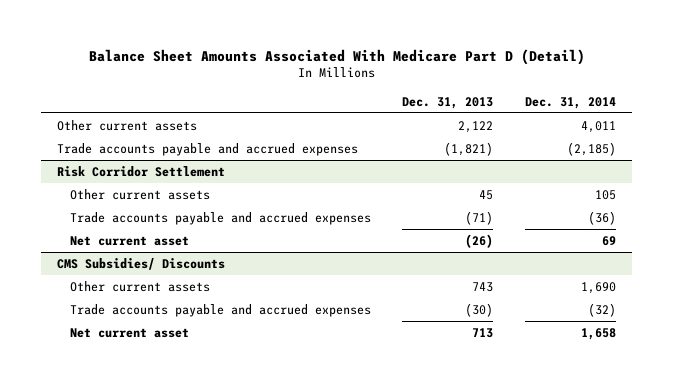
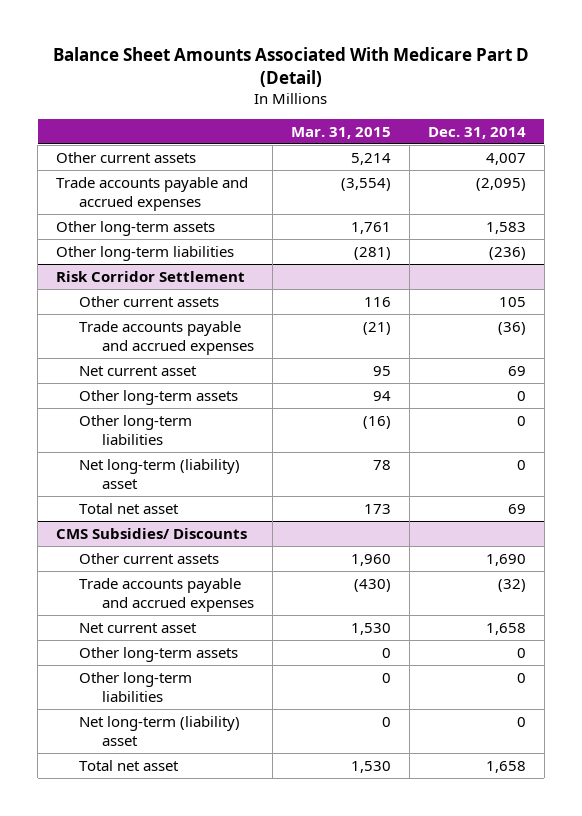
[402,96,494,109] Dec. 31, 2013 -> none
none -> [291,126,392,139] Mar. 31, 2015
[581,121,617,134] 4,011 -> [485,153,526,166] 4,007
[567,142,617,157] (2,185) -> [475,178,526,192] (2,095)
none -> [56,221,216,237] Other long-term assets
none -> [56,246,235,262] Other long-term liabilities
none -> [79,390,239,406] Other long-term assets
none -> [79,415,193,445] Other long-term liabilities
none -> [79,459,241,489] Net long-term (liability) asset
none -> [79,503,180,515] Total net asset
none -> [79,647,239,663] Other long-term assets
none -> [79,672,193,702] Other long-term liabilities
none -> [79,716,241,746] Net long-term (liability) asset
none -> [79,760,180,772] Total net asset

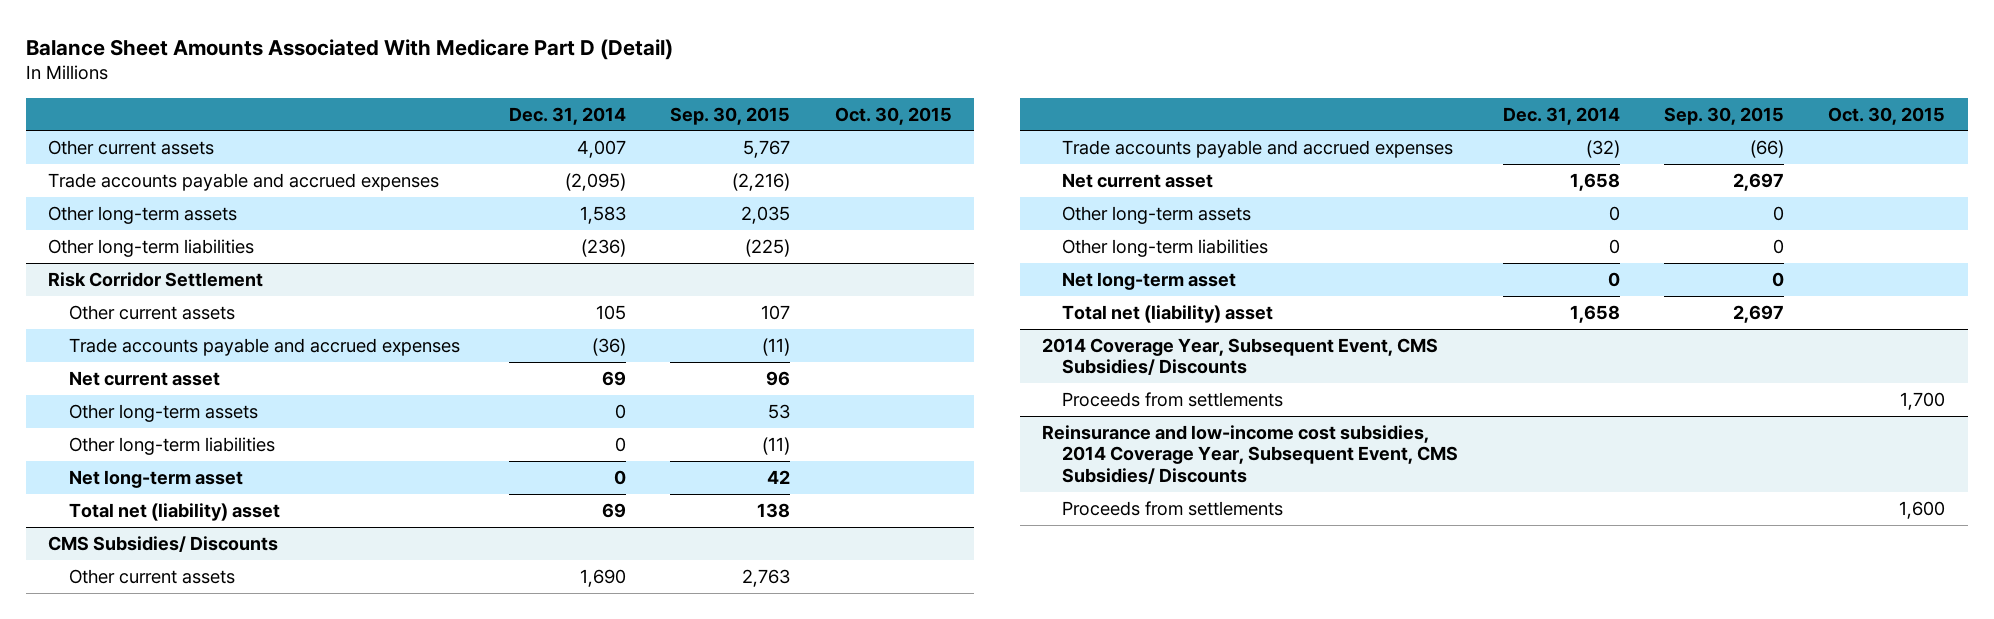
[291,126,392,139] Mar. 31, 2015 -> none
none -> [670,106,791,125] Sep. 30, 2015
none -> [834,106,952,125] Oct. 30, 2015
[79,459,241,489] Net long-term (liability) asset -> [68,469,243,488] Net long-term asset
[79,503,180,515] Total net asset -> [68,502,280,521] Total net (liability) asset
[79,716,241,746] Net long-term (liability) asset -> [1062,271,1237,290] Net long-term asset
[79,760,180,772] Total net asset -> [1062,304,1274,323] Total net (liability) asset
none -> [1042,337,1439,376] 2014 Coverage Year, Subsequent Event, CMS Subsidies/ Discounts
none -> [1062,391,1284,407] Proceeds from settlements
none -> [1042,424,1459,485] Reinsurance and low-income cost subsidies, 2014 Coverage Year, Subsequent Event, CMS Subsidies/ Discounts
none -> [1062,500,1284,516] Proceeds from settlements

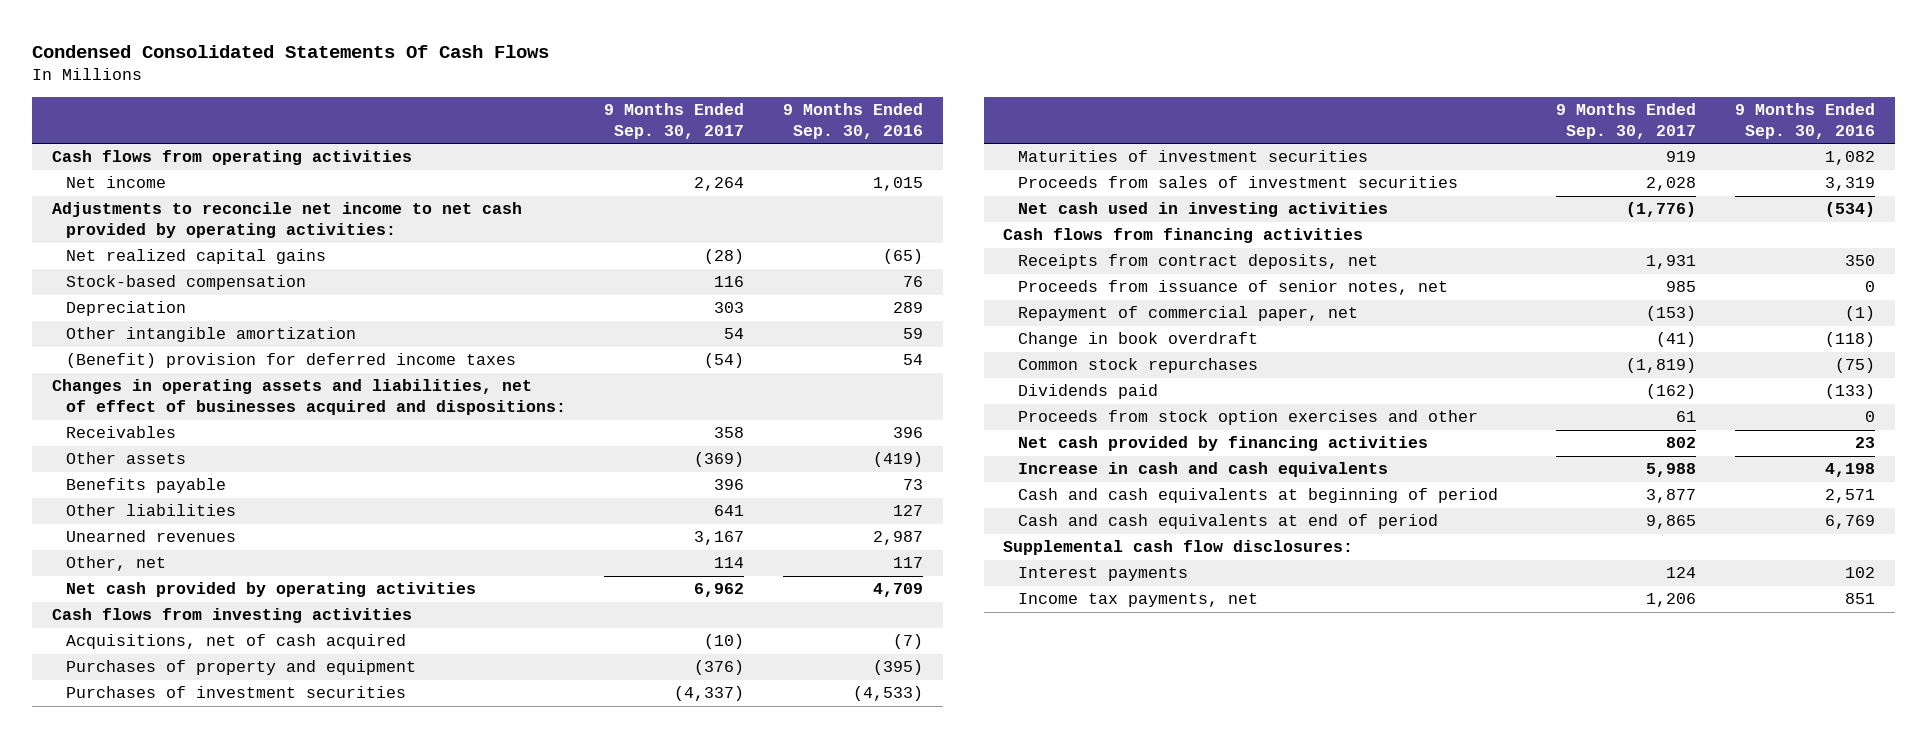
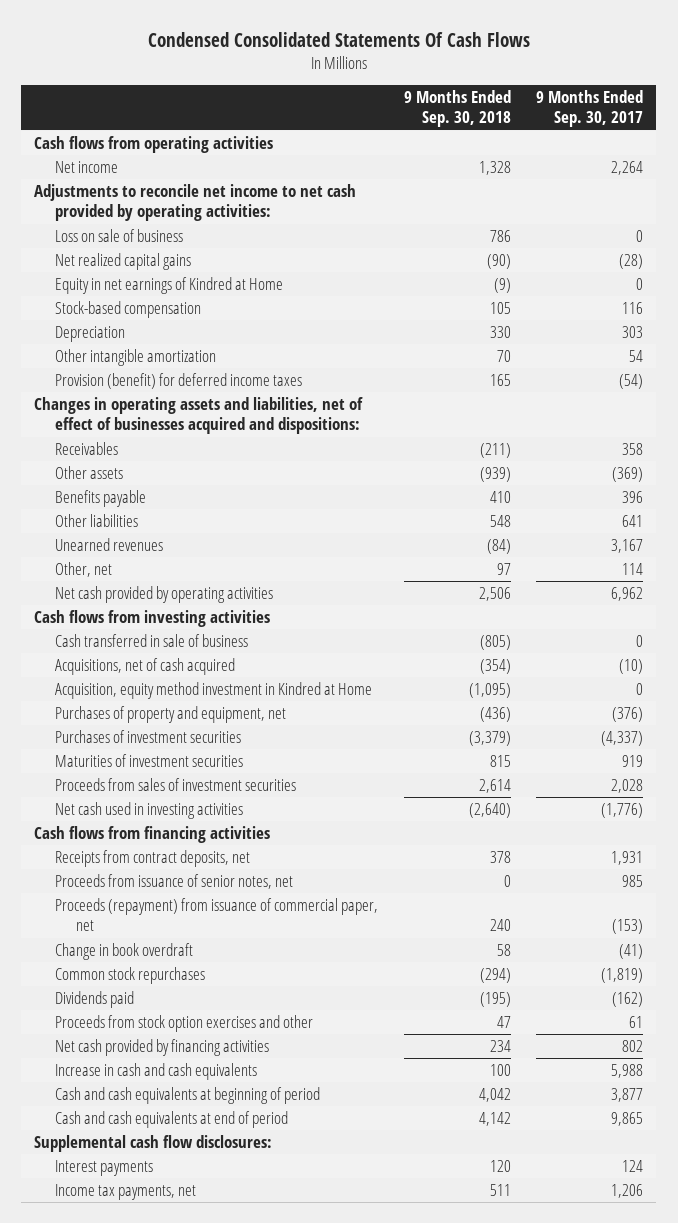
[783,103,924,139] 9 Months Ended Sep. 30, 2016 -> none
none -> [403,90,511,128] 9 Months Ended Sep. 30, 2018
none -> [55,228,184,242] Loss on sale of business
none -> [55,276,284,294] Equity in net earnings of Kindred at Home
[65,353,516,369] (Benefit) provision for deferred income taxes -> [55,372,303,389] Provision (benefit) for deferred income taxes
none -> [55,633,249,647] Cash transferred in sale of business
none -> [55,681,373,699] Acquisition, equity method investment in Kindred at Home
[65,660,416,676] Purchases of property and equipment -> [55,705,287,723] Purchases of property and equipment, net
[1017,306,1358,322] Repayment of commercial paper, net -> [55,897,379,932] Proceeds (repayment) from issuance of commercial paper, net

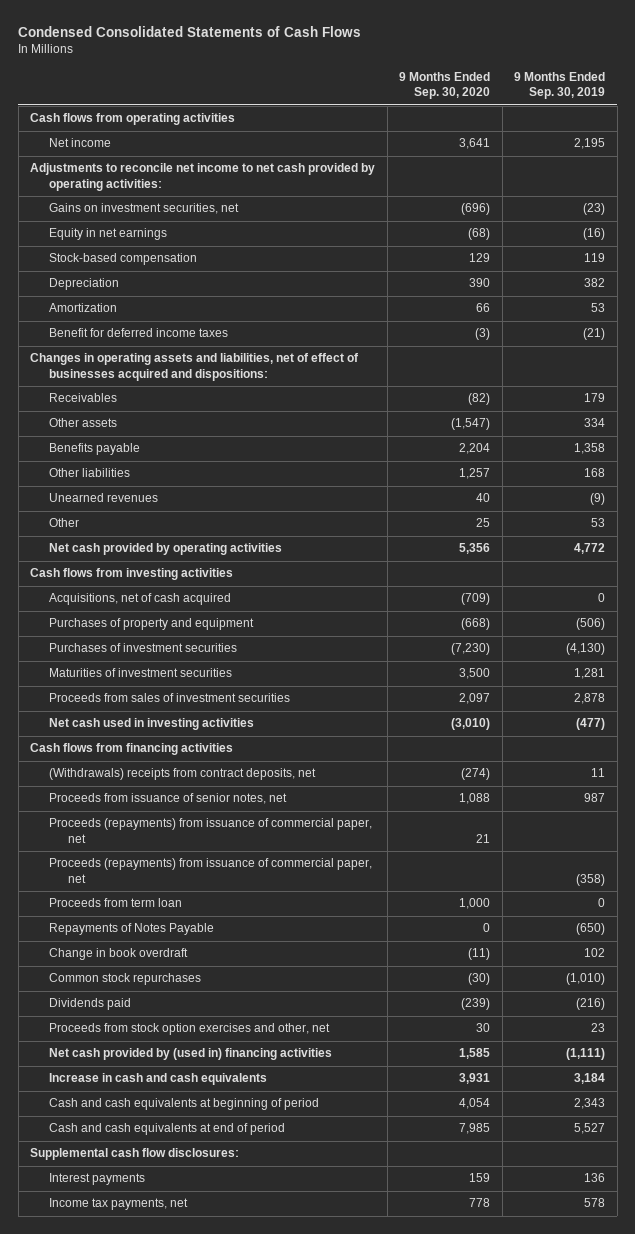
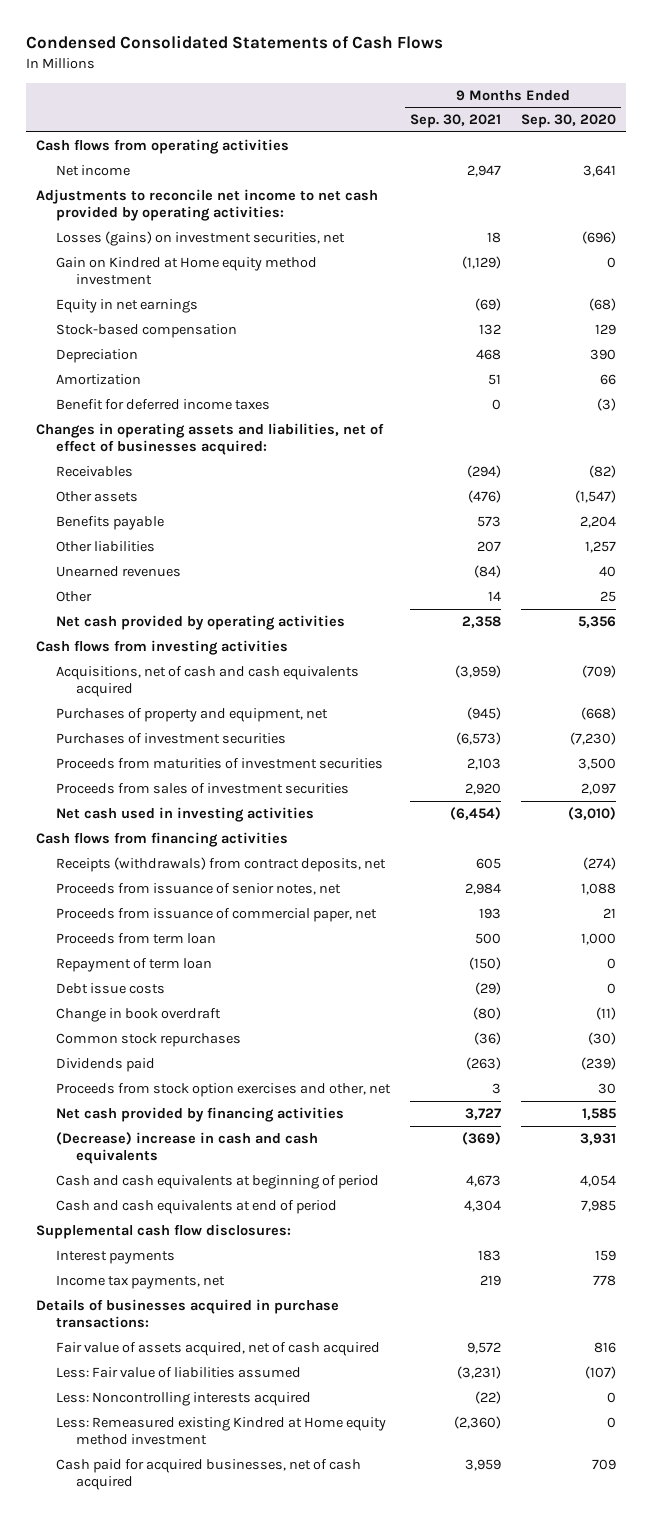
[514,72,606,100] 9 Months Ended Sep. 30, 2019 -> none
none -> [410,114,502,129] Sep. 30, 2021
[48,203,239,215] Gains on investment securities, net -> [55,230,345,246] Losses (gains) on investment securities, net
none -> [55,256,317,286] Gain on Kindred at Home equity method investment
[30,353,360,381] Changes in operating assets and liabilities, net of effect of businesses acquired and dispositions: -> [35,422,384,456] Changes in operating assets and liabilities, net of effect of businesses acquired:
[48,593,231,606] Acquisitions, net of cash acquired -> [55,665,359,698] Acquisitions, net of cash and cash equivalents acquired
[48,618,254,631] Purchases of property and equipment -> [55,707,328,722] Purchases of property and equipment, net
[48,668,232,678] Maturities of investment securities -> [55,757,383,769] Proceeds from maturities of investment securities
[48,768,316,781] (Withdrawals) receipts from contract deposits, net -> [55,856,386,872] Receipts (withdrawals) from contract deposits, net
[48,858,372,883] Proceeds (repayments) from issuance of commercial paper, net -> none
[48,818,372,843] Proceeds (repayments) from issuance of commercial paper, net -> [55,907,377,922] Proceeds from issuance of commercial paper, net
[48,923,214,936] Repayments of Notes Payable -> [55,957,212,972] Repayment of term loan
none -> [55,982,165,994] Debt issue costs
[48,1048,332,1061] Net cash provided by (used in) financing activities -> [55,1106,344,1122] Net cash provided by financing activities
[48,1073,267,1086] Increase in cash and cash equivalents -> [55,1131,318,1165] (Decrease) increase in cash and cash equivalents
none -> [35,1298,339,1329] Details of businesses acquired in purchase transactions:
none -> [55,1341,380,1356] Fair value of assets acquired, net of cash acquired
none -> [55,1366,301,1378] Less: Fair value of liabilities assumed
none -> [55,1391,311,1406] Less: Noncontrolling interests acquired
none -> [55,1416,386,1446] Less: Remeasured existing Kindred at Home equity method investment
none -> [55,1458,361,1491] Cash paid for acquired businesses, net of cash acquired

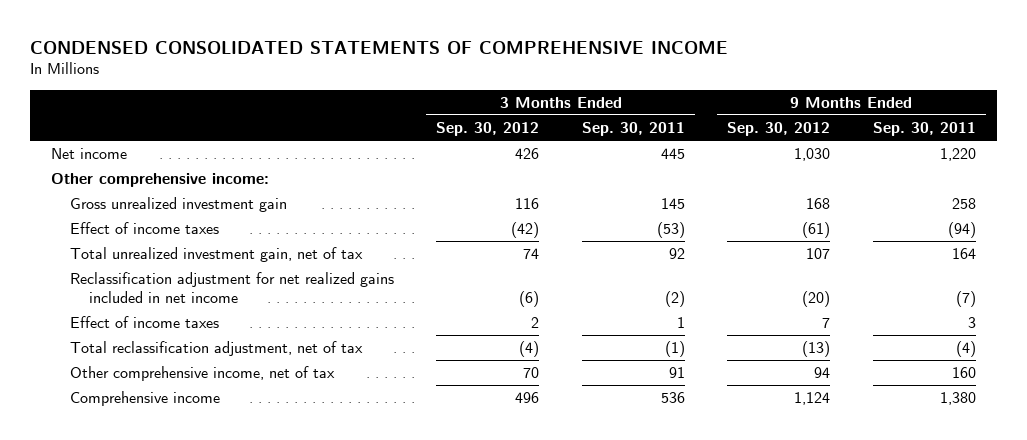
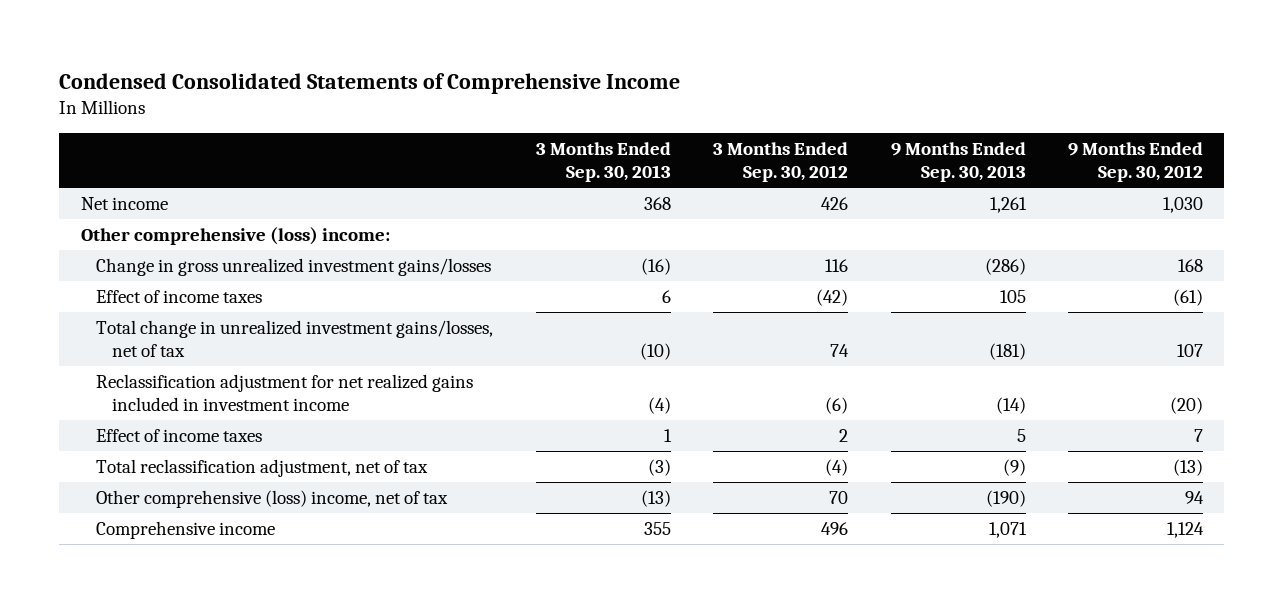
[29,40,728,54] CONDENSED CONSOLIDATED STATEMENTS OF COMPREHENSIVE INCOME -> [59,72,681,94] Condensed Consolidated Statements of Comprehensive Income
[581,121,685,136] Sep. 30, 2011 -> none
[872,121,976,136] Sep. 30, 2011 -> none
none -> [535,142,671,182] 3 Months Ended Sep. 30, 2013
none -> [890,142,1026,182] 9 Months Ended Sep. 30, 2013
[51,172,270,187] Other comprehensive income: -> [80,227,390,246] Other comprehensive (loss) income:
[70,196,288,212] Gross unrealized investment gain -> [96,258,492,277] Change in gross unrealized investment gains/losses
[70,246,364,262] Total unrealized investment gain, net of tax -> [96,320,494,357] Total change in unrealized investment gains/losses, net of tax
[70,271,395,304] Reclassification adjustment for net realized gains included in net income -> [96,374,474,411] Reclassification adjustment for net realized gains included in investment income
[70,365,336,381] Other comprehensive income, net of tax -> [96,490,449,509] Other comprehensive (loss) income, net of tax

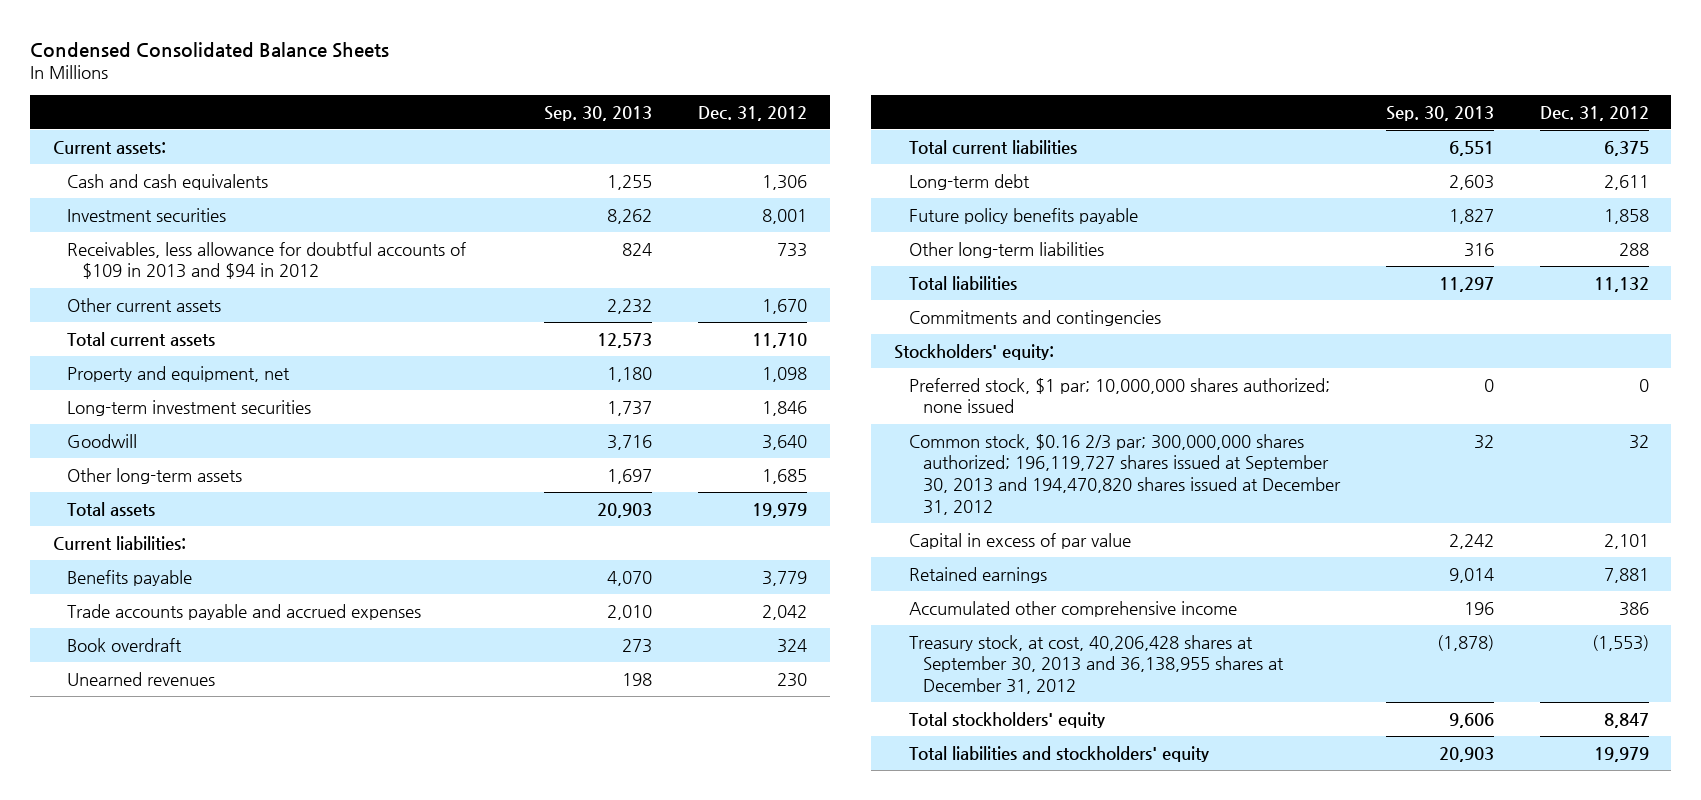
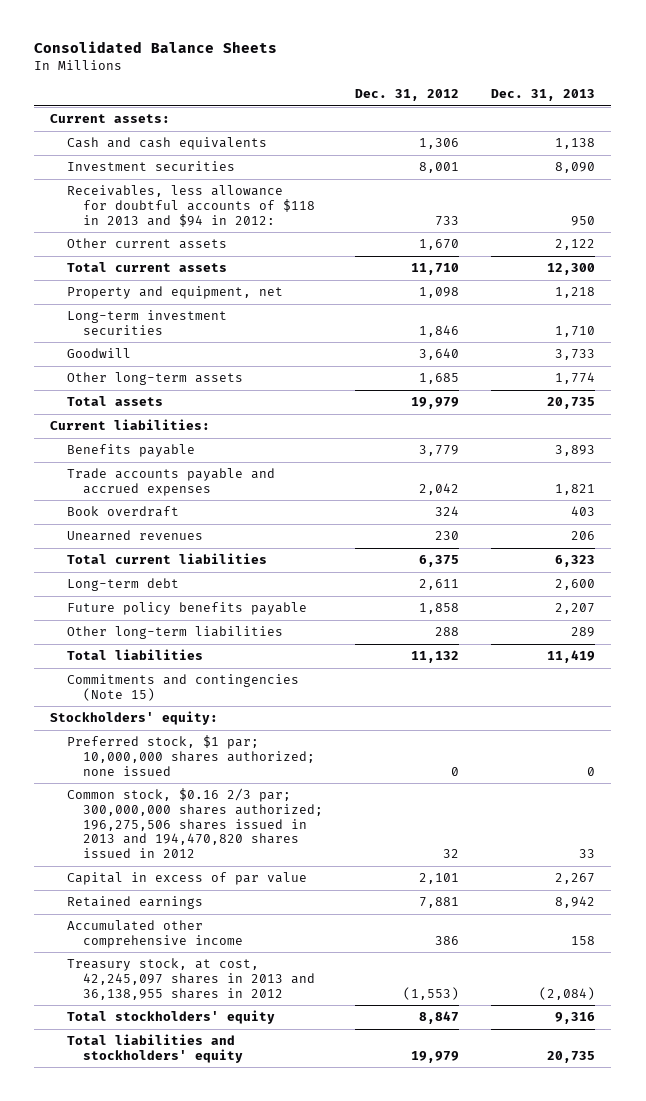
[29,41,389,58] Condensed Consolidated Balance Sheets -> [34,41,278,54] Consolidated Balance Sheets
[544,105,653,121] Sep. 30, 2013 -> none
none -> [491,89,596,102] Dec. 31, 2013
[67,241,467,280] Receivables, less allowance for doubtful accounts of $109 in 2013 and $94 in 2012 -> [66,185,316,227] Receivables, less allowance for doubtful accounts of $118 in 2013 and $94 in 2012:
[908,309,1161,326] Commitments and contingencies -> [66,674,299,701] Commitments and contingencies (Note 15)
[908,433,1342,515] Common stock, $0.16 2/3 par; 300,000,000 shares authorized; 196,119,727 shares issued at September 30, 2013 and 194,470,820 shares issued at December 31, 2012 -> [66,788,324,859] Common stock, $0.16 2/3 par; 300,000,000 shares authorized; 196,275,506 shares issued in 2013 and 194,470,820 shares issued in 2012
[908,634,1285,694] Treasury stock, at cost, 40,206,428 shares at September 30, 2013 and 36,138,955 shares at December 31, 2012 -> [66,958,316,1000] Treasury stock, at cost, 42,245,097 shares in 2013 and 36,138,955 shares in 2012

